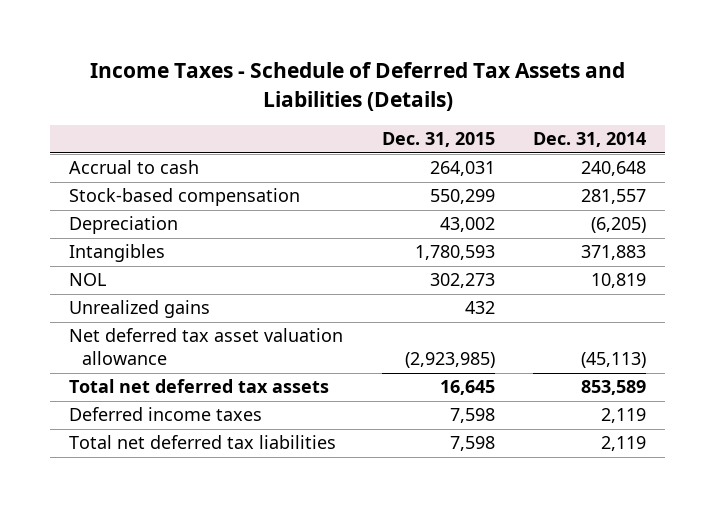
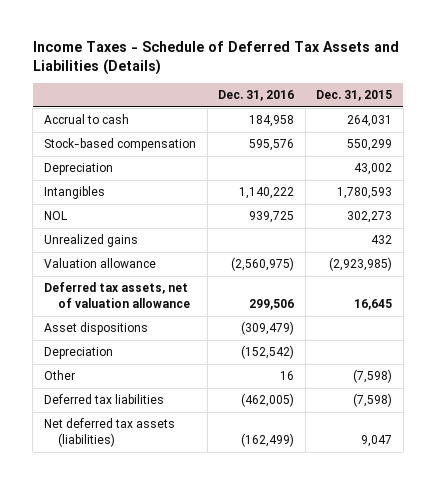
[532,132,646,148] Dec. 31, 2014 -> none
none -> [218,90,295,102] Dec. 31, 2016
[69,407,263,422] Deferred income taxes -> none
[69,328,344,366] Net deferred tax asset valuation allowance -> [43,258,156,269] Valuation allowance
[69,379,330,394] Total net deferred tax assets -> [43,282,191,309] Deferred tax assets, net of valuation allowance
none -> [43,322,148,336] Asset dispositions
none -> [43,347,113,360] Depreciation
none -> [43,370,75,381] Other
[69,435,337,450] Total net deferred tax liabilities -> [43,394,164,405] Deferred tax liabilities
[449,436,495,452] 7,598 -> [353,393,393,408] (7,598)
none -> [43,418,175,448] Net deferred tax assets (liabilities)

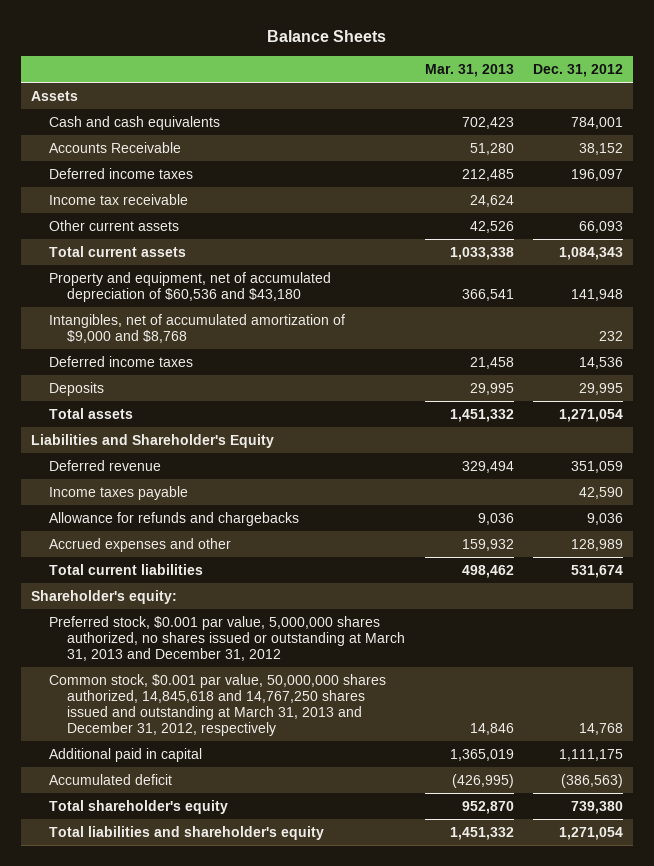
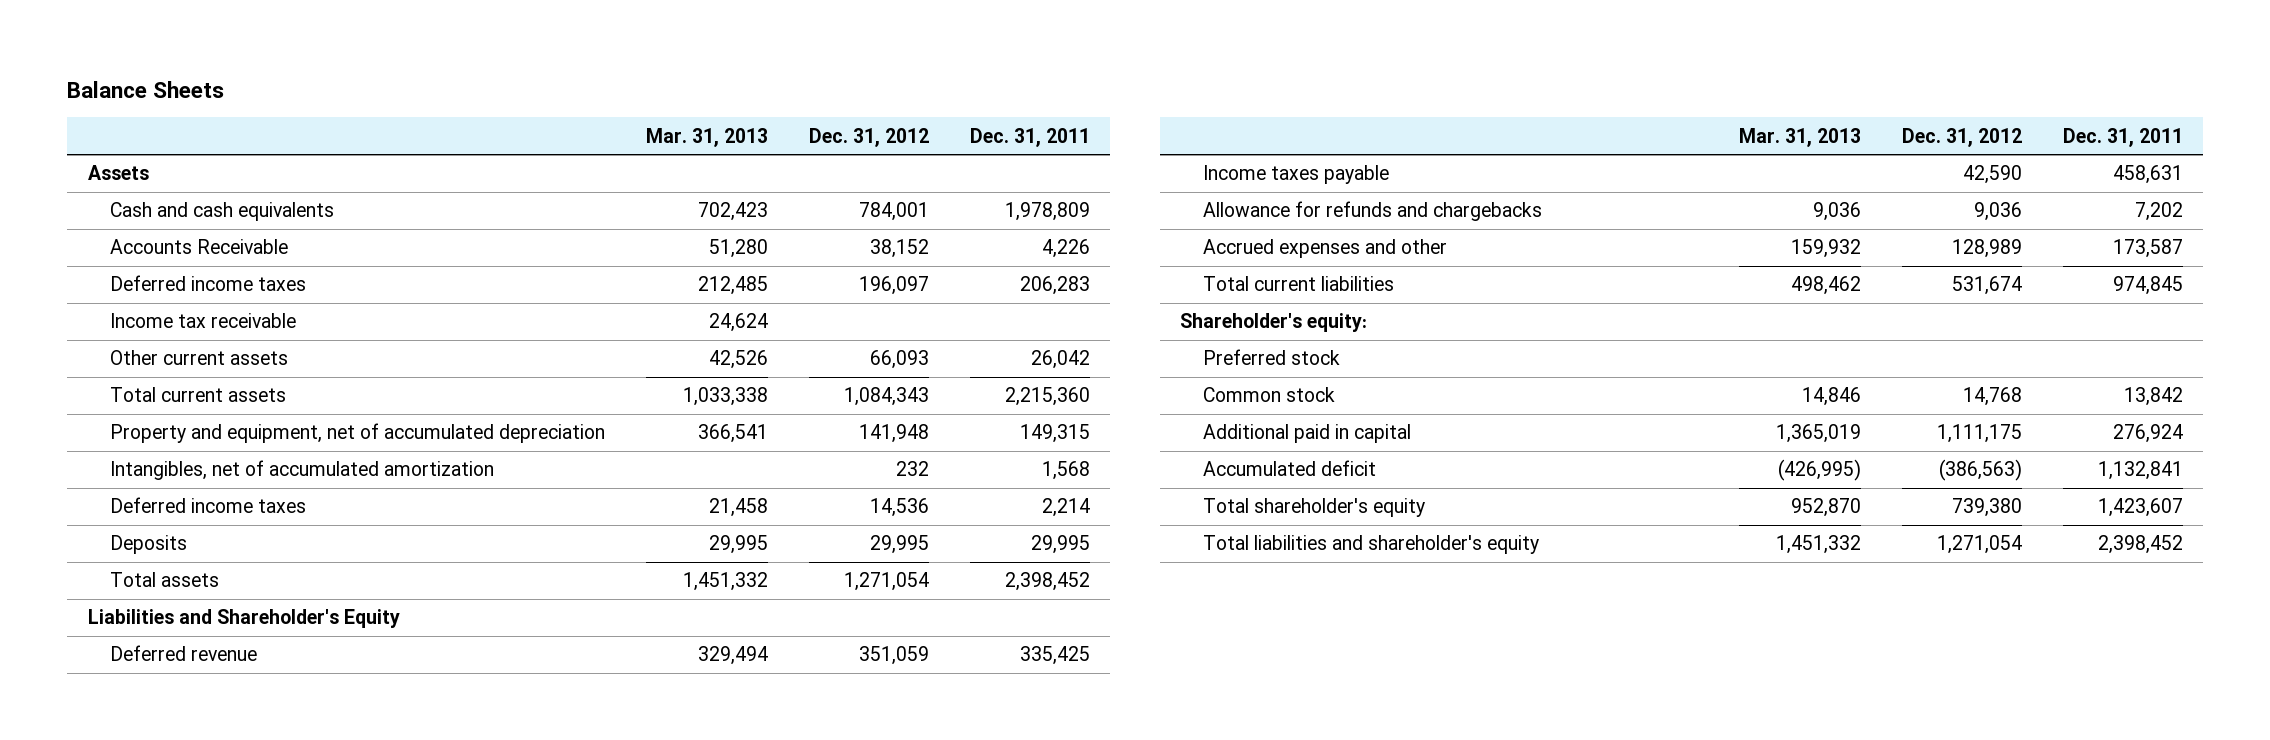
none -> [969,127,1090,147] Dec. 31, 2011
[48,271,331,302] Property and equipment, net of accumulated depreciation of $60,536 and $43,180 -> [109,423,605,444] Property and equipment, net of accumulated depreciation
[48,313,345,343] Intangibles, net of accumulated amortization of $9,000 and $8,768 -> [109,460,494,481] Intangibles, net of accumulated amortization
[48,615,406,662] Preferred stock, $0.001 par value, 5,000,000 shares authorized, no shares issued or outstanding at March 31, 2013 and December 31, 2012 -> [1202,349,1340,366] Preferred stock
[48,673,386,737] Common stock, $0.001 par value, 50,000,000 shares authorized, 14,845,618 and 14,767,250 shares issued and outstanding at March 31, 2013 and December 31, 2012, respectively -> [1202,387,1335,403] Common stock

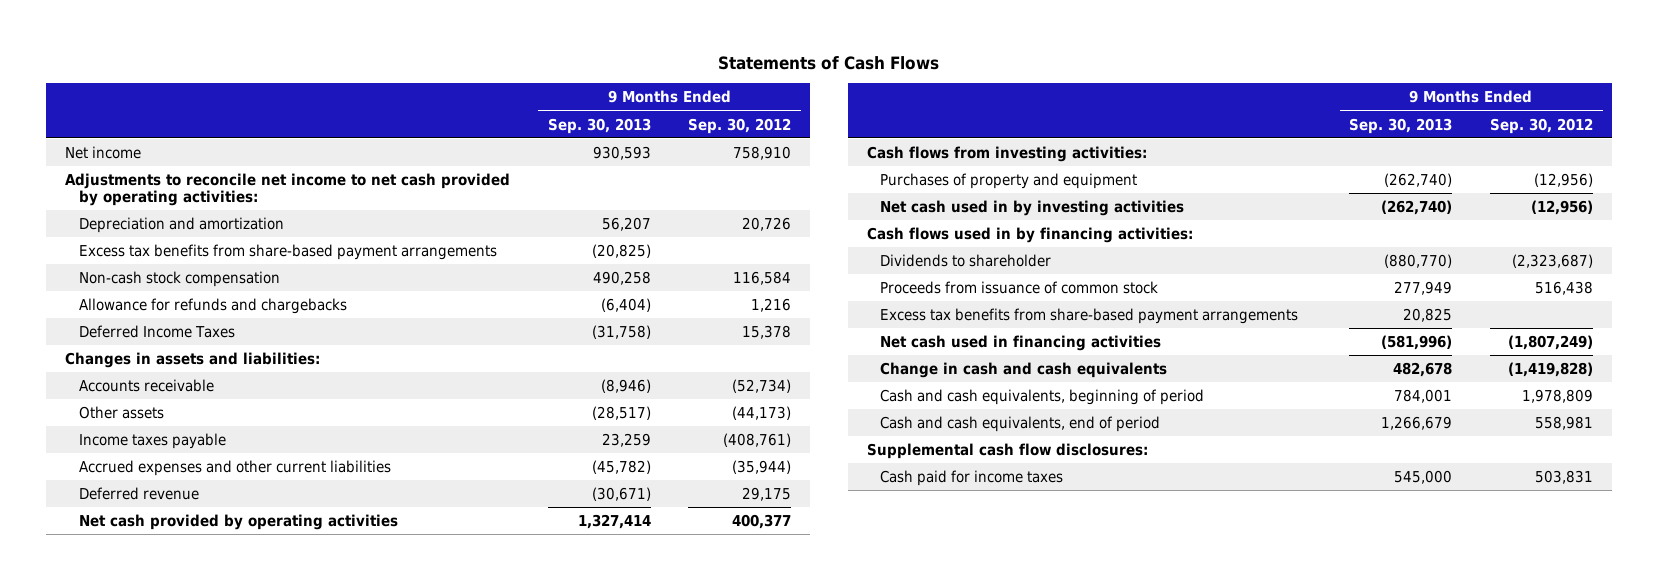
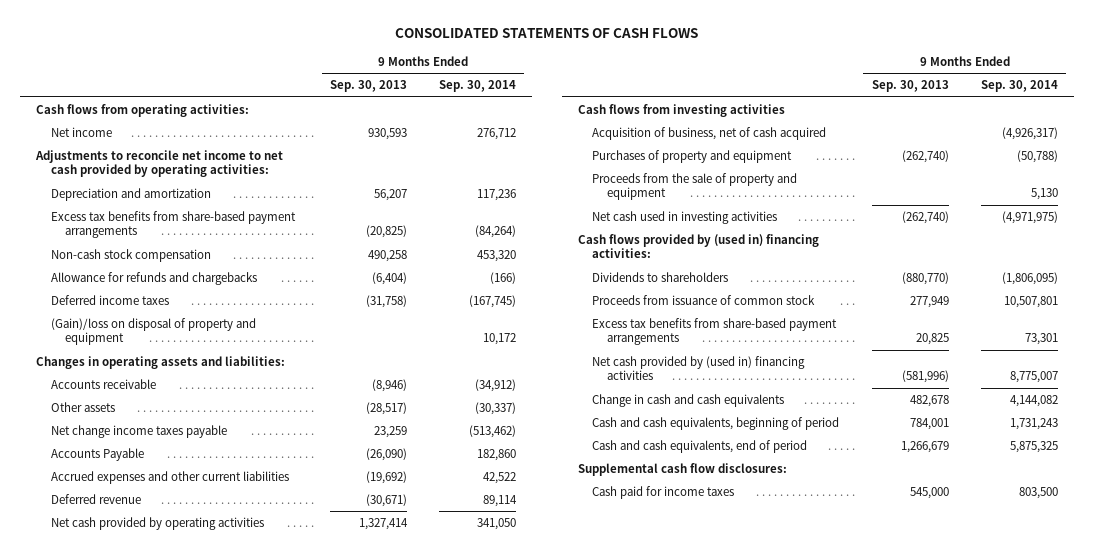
[718,55,940,70] Statements of Cash Flows -> [395,28,699,39] CONSOLIDATED STATEMENTS OF CASH FLOWS
[688,117,792,134] Sep. 30, 2012 -> none
none -> [439,80,517,93] Sep. 30, 2014
none -> [36,103,250,117] Cash flows from operating activities:
[78,325,235,339] Deferred Income Taxes -> [50,294,169,305] Deferred income taxes
none -> [50,317,256,346] (Gain)/loss on disposal of property and equipment
[64,352,320,369] Changes in assets and liabilities: -> [36,355,286,369] Changes in operating assets and liabilities:
[78,433,226,450] Income taxes payable -> [50,424,227,438] Net change income taxes payable
none -> [50,447,144,461] Accounts Payable
[591,460,651,475] (45,782) -> [366,470,408,484] (19,692)
[866,146,1147,163] Cash flows from investing activities: -> [577,103,785,117] Cash flows from investing activities
none -> [592,126,827,140] Acquisition of business, net of cash acquired
none -> [592,172,798,201] Proceeds from the sale of property and equipment
[880,200,1185,217] Net cash used in by investing activities -> [592,210,778,224] Net cash used in investing activities
[866,227,1193,244] Cash flows used in by financing activities: -> [577,233,819,259] Cash flows provided by (used in) financing activities:
[880,254,1052,268] Dividends to shareholder -> [592,271,729,282] Dividends to shareholders
[880,335,1162,352] Net cash used in financing activities -> [592,355,806,381] Net cash provided by (used in) financing activities

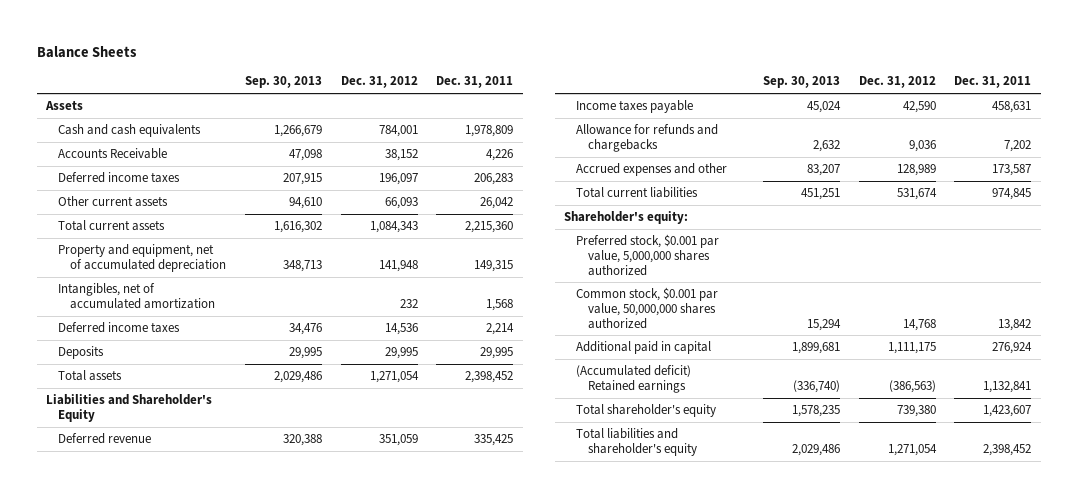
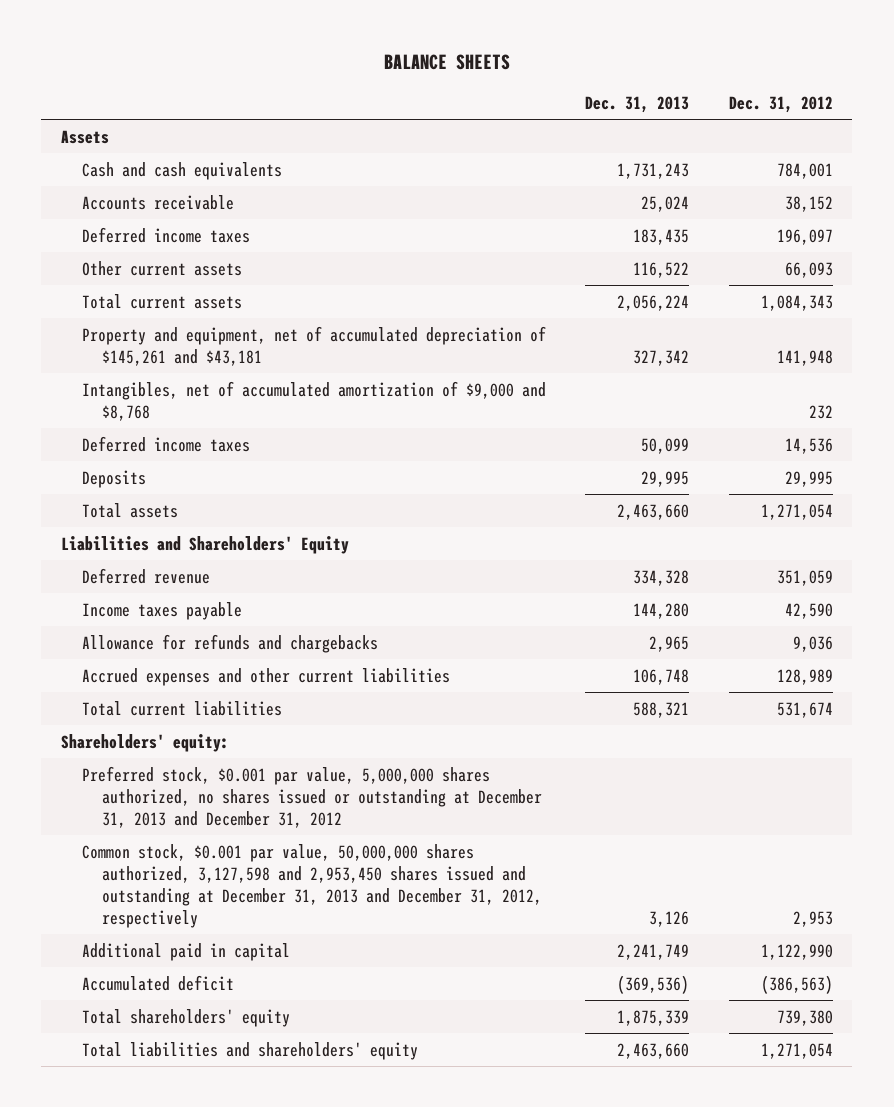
[36,45,137,58] Balance Sheets -> [383,53,510,70] BALANCE SHEETS
[244,76,322,89] Sep. 30, 2013 -> none
[436,76,514,89] Dec. 31, 2011 -> none
none -> [585,96,690,114] Dec. 31, 2013
[58,148,168,160] Accounts Receivable -> [81,194,234,210] Accounts receivable
[58,244,226,272] Property and equipment, net of accumulated depreciation -> [81,325,546,366] Property and equipment, net of accumulated depreciation of $145,261 and $43,181
[58,283,215,309] Intangibles, net of accumulated amortization -> [81,380,546,421] Intangibles, net of accumulated amortization of $9,000 and $8,768
[46,394,213,422] Liabilities and Shareholder's Equity -> [61,535,350,554] Liabilities and Shareholders' Equity
[576,163,728,177] Accrued expenses and other -> [81,667,450,686] Accrued expenses and other current liabilities
[564,211,689,225] Shareholder's equity: -> [61,733,230,752] Shareholders' equity:
[576,234,720,276] Preferred stock, $0.001 par value, 5,000,000 shares authorized -> [81,765,542,828] Preferred stock, $0.001 par value, 5,000,000 shares authorized, no shares issued or outstanding at December 31, 2013 and December 31, 2012
[576,287,719,329] Common stock, $0.001 par value, 50,000,000 shares authorized -> [81,843,542,928] Common stock, $0.001 par value, 50,000,000 shares authorized, 3,127,598 and 2,953,450 shares issued and outstanding at December 31, 2013 and December 31, 2012, respectively
[902,318,936,331] 14,768 -> [792,910,833,927] 2,953
[887,342,936,355] 1,111,175 -> [760,943,833,960] 1,122,990
[576,365,692,393] (Accumulated deficit) Retained earnings -> [81,974,234,991] Accumulated deficit
[576,404,717,418] Total shareholder's equity -> [81,1008,290,1027] Total shareholders' equity
[576,428,697,456] Total liabilities and shareholder's equity -> [81,1041,418,1060] Total liabilities and shareholders' equity

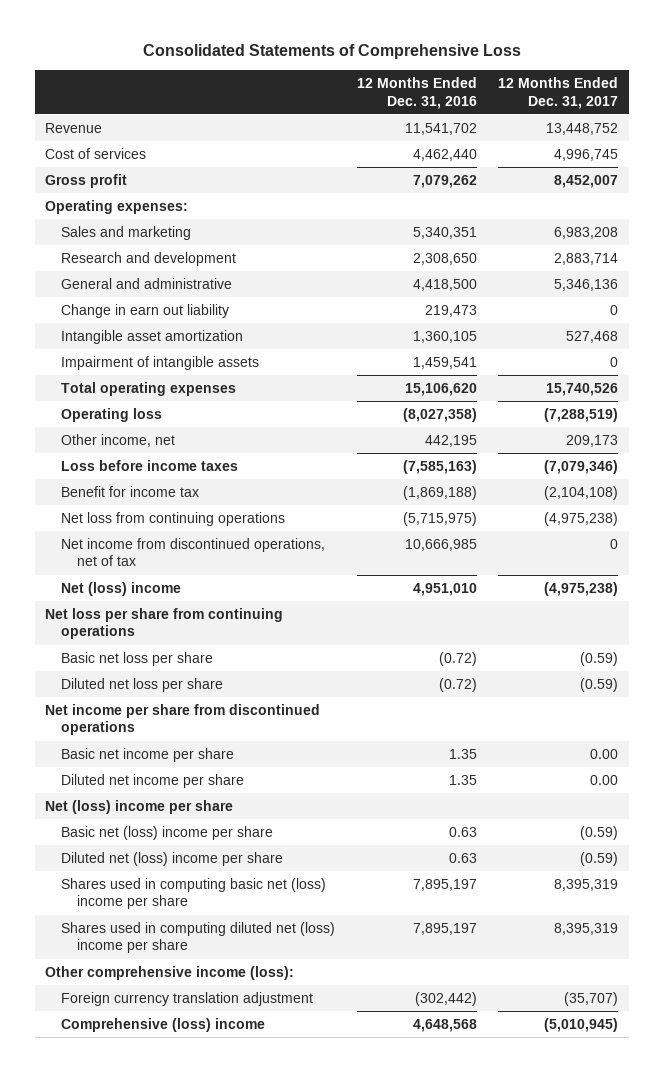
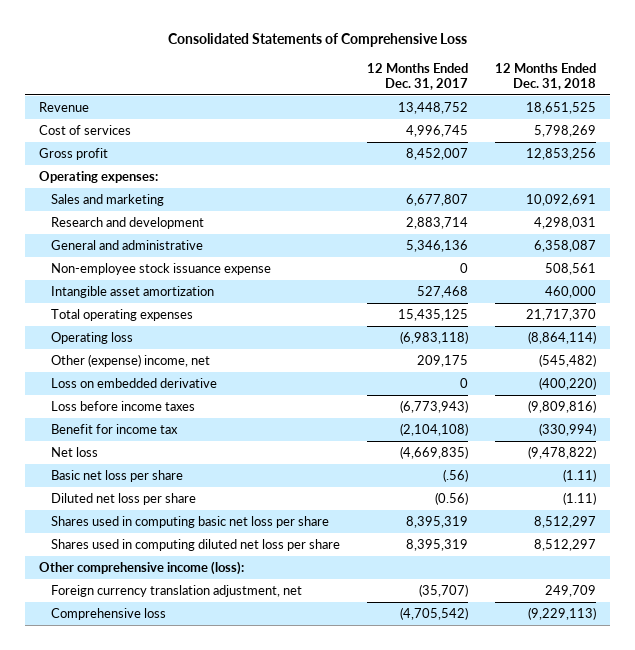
[356,77,477,109] 12 Months Ended Dec. 31, 2016 -> none
none -> [495,62,597,90] 12 Months Ended Dec. 31, 2018
[553,226,618,239] 6,983,208 -> [406,193,469,206] 6,677,807
[61,303,230,318] Change in earn out liability -> none
none -> [51,262,272,275] Non-employee stock issuance expense
[61,355,260,370] Impairment of intangible assets -> none
[545,382,618,396] 15,740,526 -> [398,308,469,321] 15,435,125
[543,407,618,422] (7,288,519) -> [400,330,469,344] (6,983,118)
[61,433,176,447] Other income, net -> [51,353,211,367] Other (expense) income, net
[565,434,618,447] 209,173 -> [417,354,469,367] 209,175
none -> [51,377,218,388] Loss on embedded derivative
[543,459,618,474] (7,079,346) -> [400,399,469,413] (6,773,943)
[61,511,286,526] Net loss from continuing operations -> none
[61,537,326,567] Net income from discontinued operations, net of tax -> none
[45,607,284,640] Net loss per share from continuing operations -> none
[45,703,321,736] Net income per share from discontinued operations -> none
[61,747,235,762] Basic net income per share -> none
[61,773,245,788] Diluted net income per share -> none
[45,799,234,814] Net (loss) income per share -> none
[61,825,274,840] Basic net (loss) income per share -> none
[61,851,284,866] Diluted net (loss) income per share -> none
[61,581,182,596] Net (loss) income -> [51,446,99,457] Net loss
[543,581,618,596] (4,975,238) -> [400,445,469,459] (4,669,835)
[579,651,618,666] (0.59) -> [443,468,469,482] (.56)
[579,677,618,692] (0.59) -> [435,491,469,505] (0.56)
[61,877,327,910] Shares used in computing basic net (loss) income per share -> [51,515,330,528] Shares used in computing basic net loss per share
[61,921,336,954] Shares used in computing diluted net (loss) income per share -> [51,538,341,551] Shares used in computing diluted net loss per share
[61,991,314,1006] Foreign currency translation adjustment -> [51,584,303,597] Foreign currency translation adjustment, net
[61,1017,266,1032] Comprehensive (loss) income -> [51,607,167,620] Comprehensive loss
[543,1017,618,1032] (5,010,945) -> [400,606,469,620] (4,705,542)

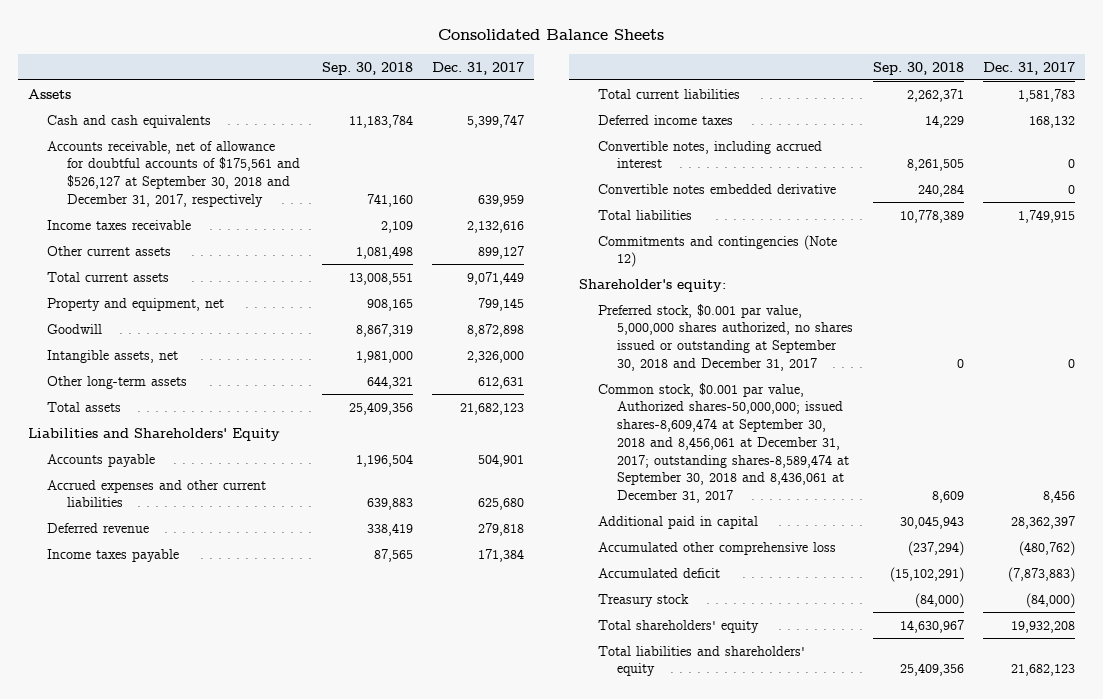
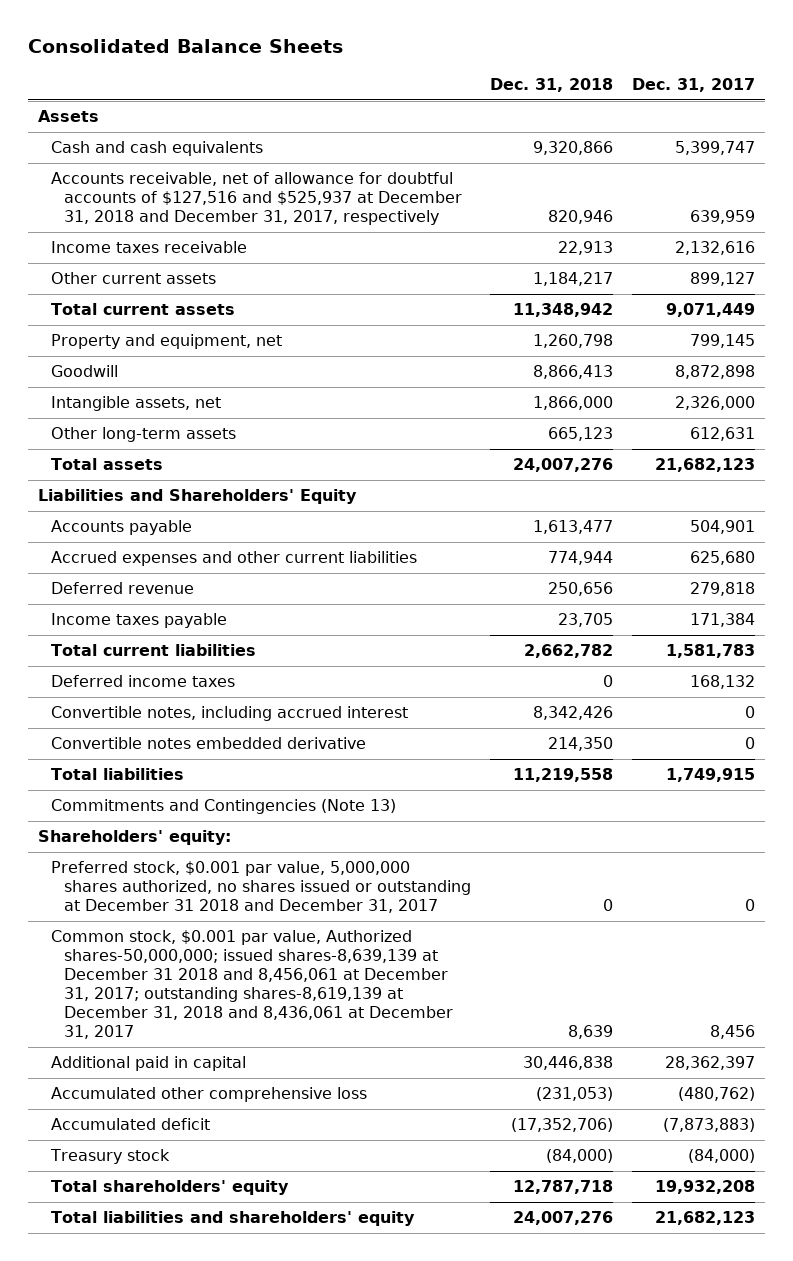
[321,61,413,75] Sep. 30, 2018 -> none
none -> [490,78,614,93] Dec. 31, 2018
[47,140,300,207] Accounts receivable, net of allowance for doubtful accounts of $175,561 and $526,127 at September 30, 2018 and December 31, 2017, respectively -> [51,172,463,226] Accounts receivable, net of allowance for doubtful accounts of $127,516 and $525,937 at December 31, 2018 and December 31, 2017, respectively
[597,234,837,268] Commitments and contingencies (Note 12) -> [51,799,397,815] Commitments and Contingencies (Note 13)
[578,278,726,292] Shareholder's equity: -> [37,830,231,846] Shareholders' equity:
[597,303,854,371] Preferred stock, $0.001 par value, 5,000,000 shares authorized, no shares issued or outstanding at September 30, 2018 and December 31, 2017 -> [51,861,472,914] Preferred stock, $0.001 par value, 5,000,000 shares authorized, no shares issued or outstanding at December 31 2018 and December 31, 2017
[597,382,850,503] Common stock, $0.001 par value, Authorized shares-50,000,000; issued shares-8,609,474 at September 30, 2018 and 8,456,061 at December 31, 2017; outstanding shares-8,589,474 at September 30, 2018 and 8,436,061 at December 31, 2017 -> [51,930,454,1040] Common stock, $0.001 par value, Authorized shares-50,000,000; issued shares-8,639,139 at December 31 2018 and 8,456,061 at December 31, 2017; outstanding shares-8,619,139 at December 31, 2018 and 8,436,061 at December 31, 2017

